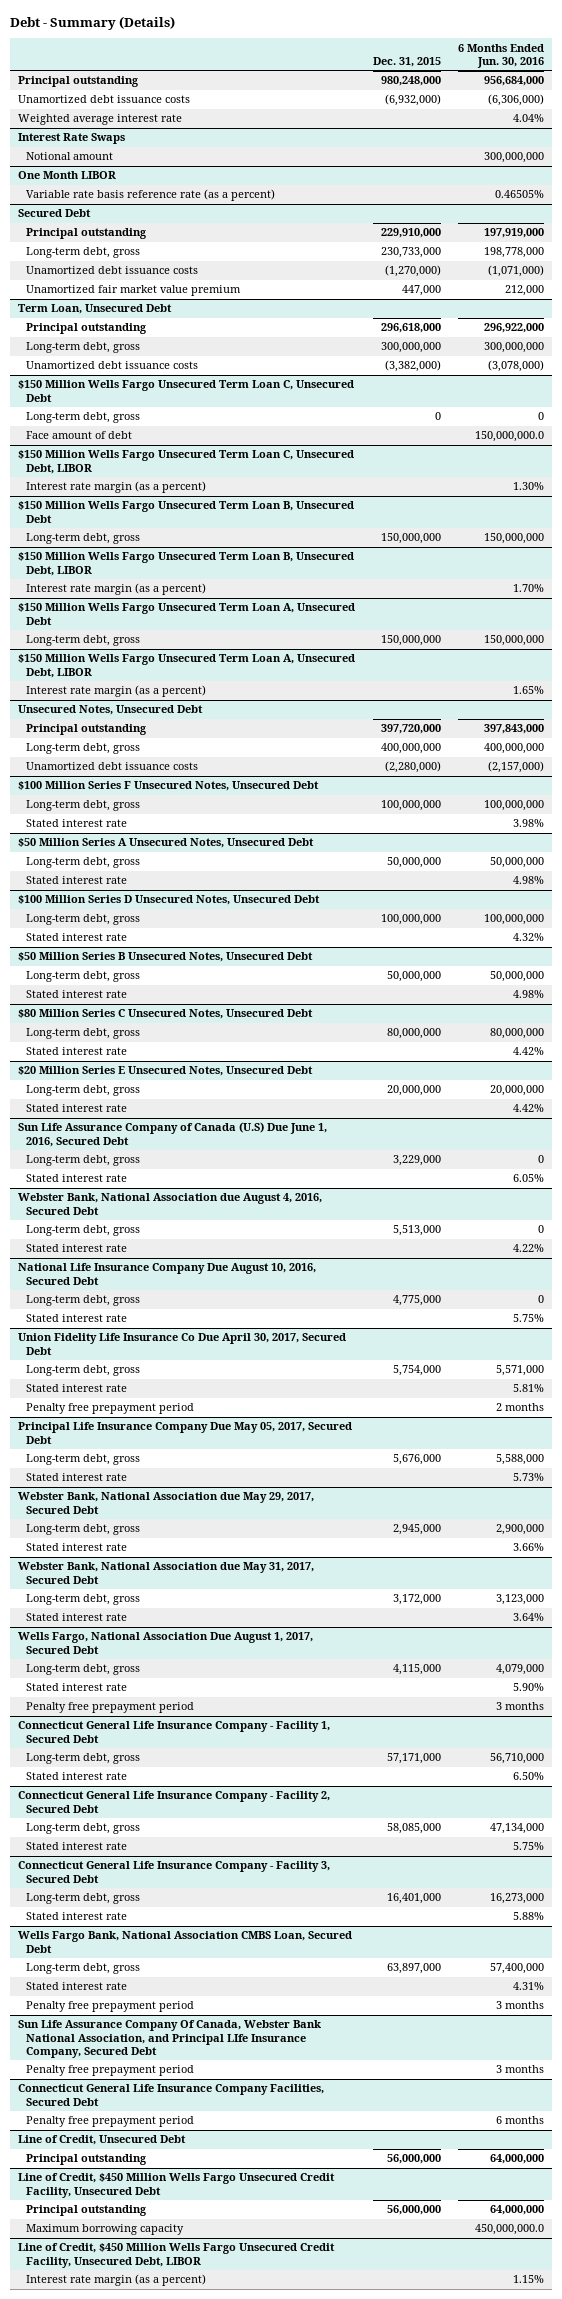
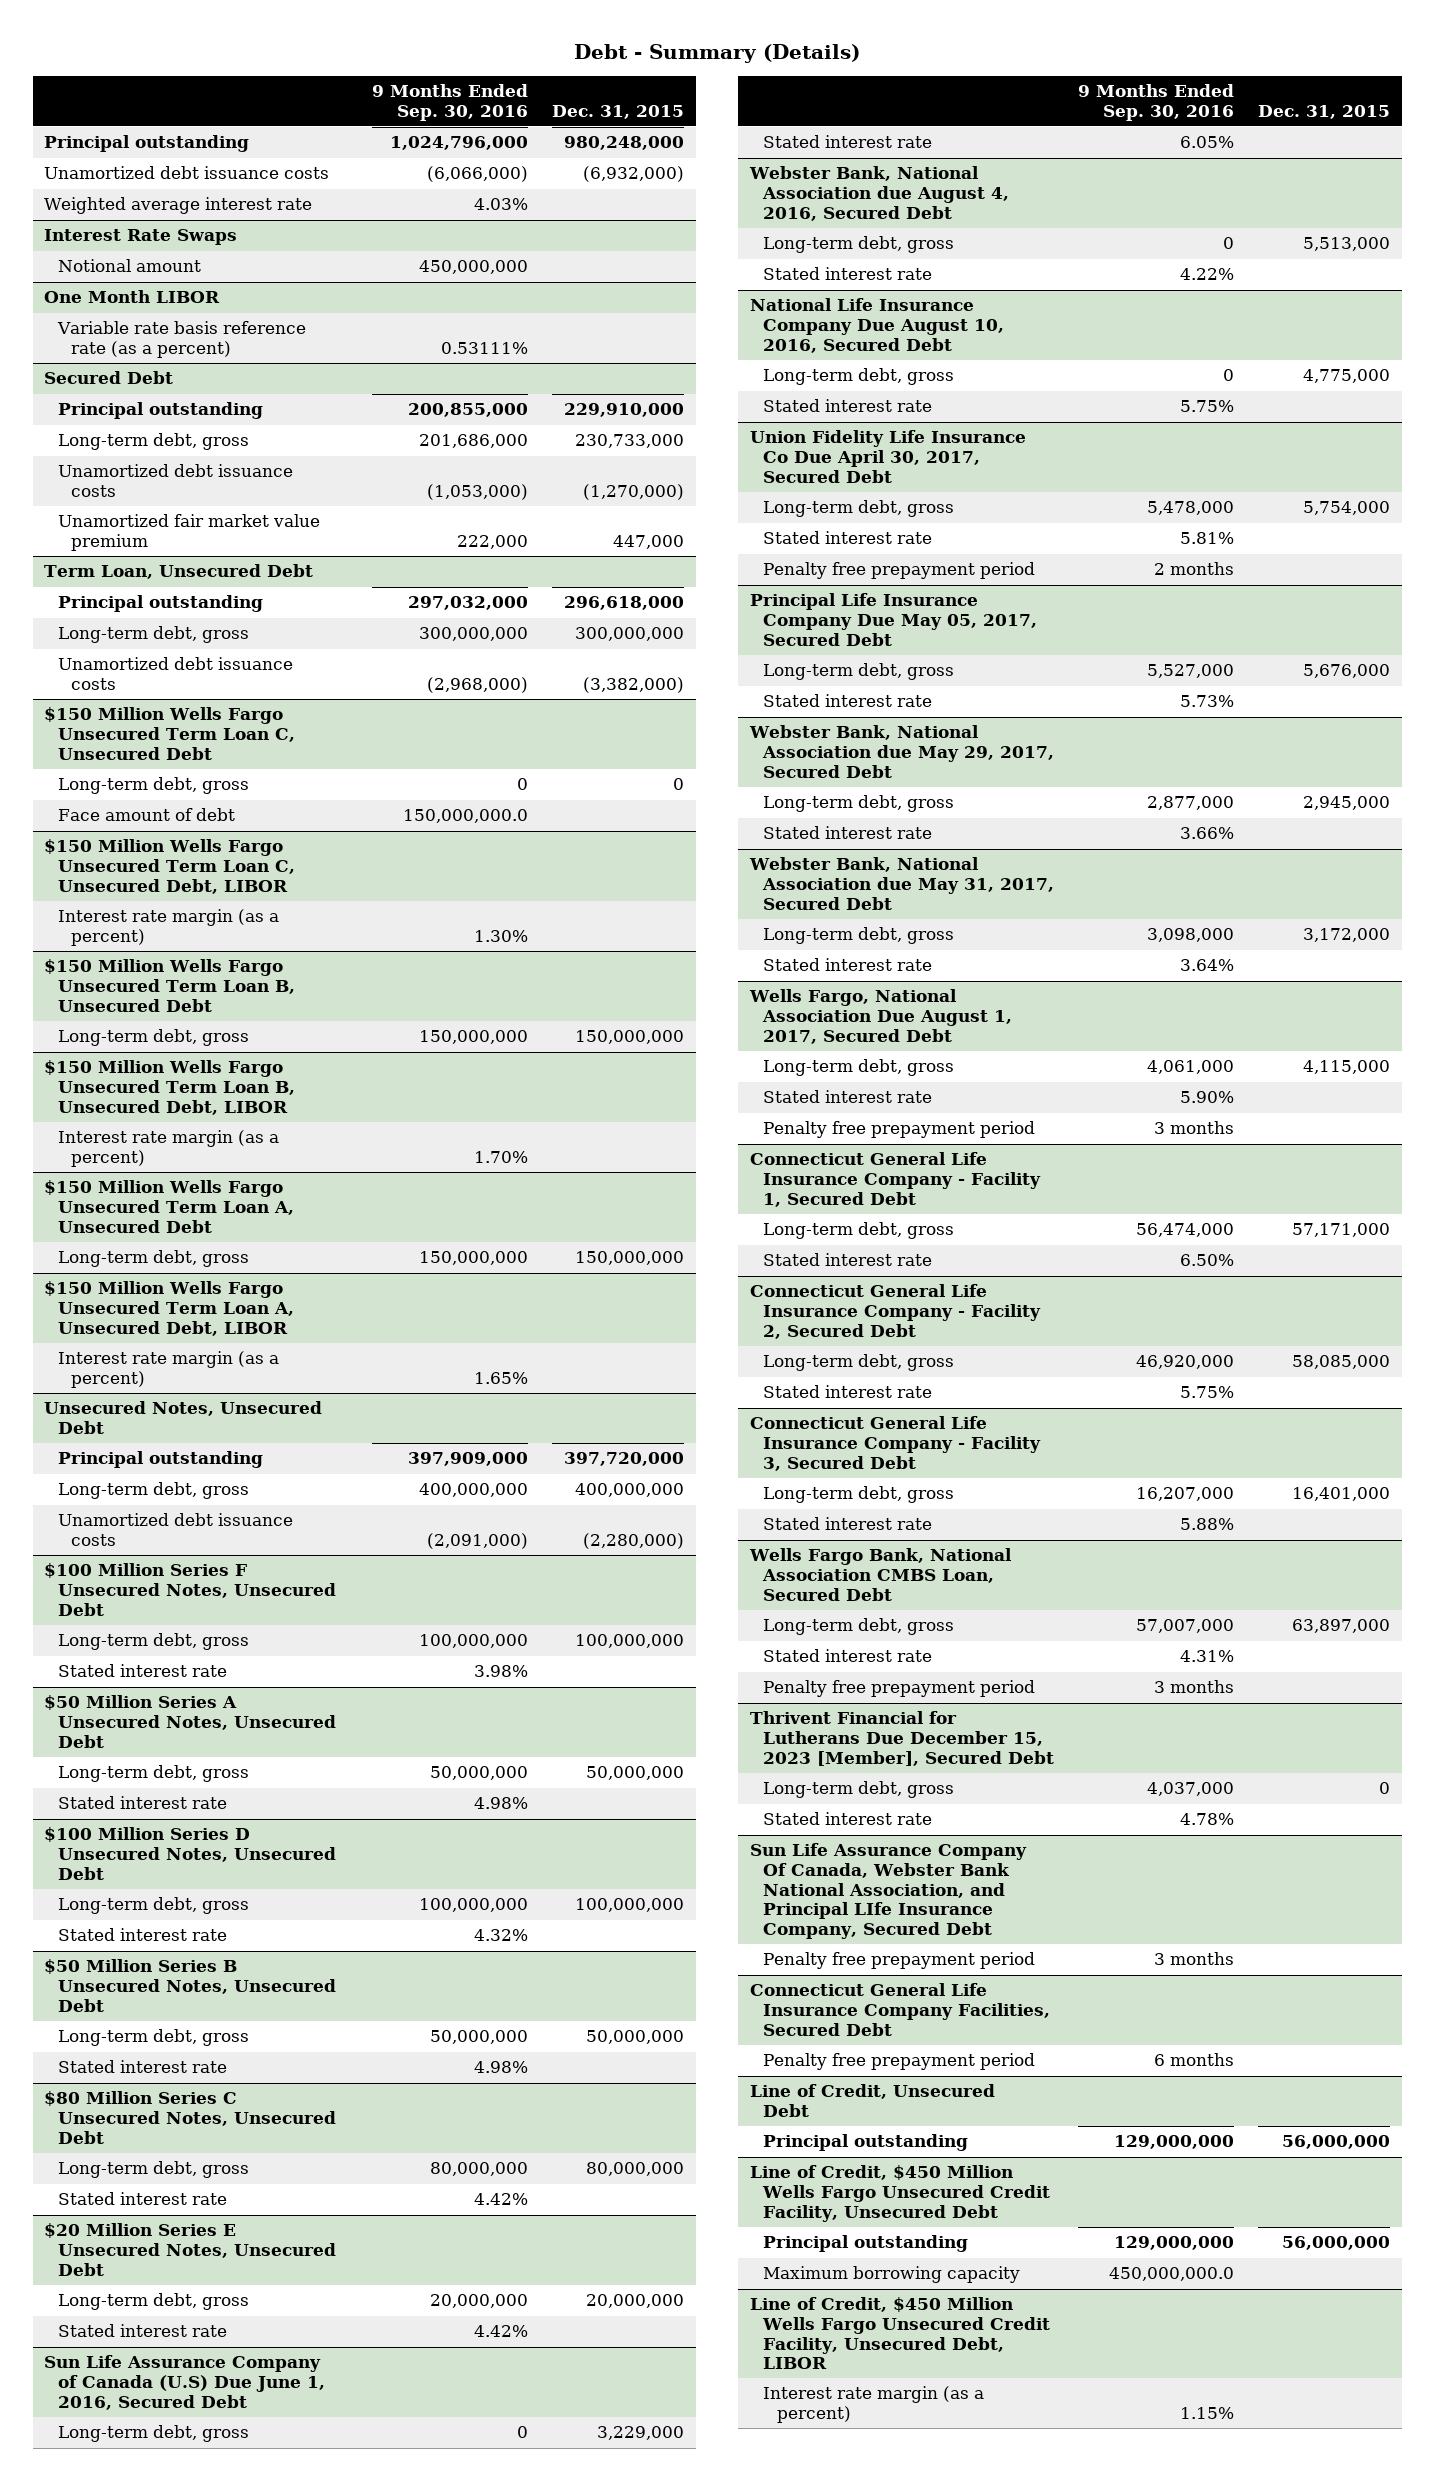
[457,43,544,68] 6 Months Ended Jun. 30, 2016 -> none
none -> [372,84,529,121] 9 Months Ended Sep. 30, 2016
none -> [750,1711,1055,1766] Thrivent Financial for Lutherans Due December 15, 2023 [Member], Secured Debt
none -> [763,1781,955,1799] Long-term debt, gross
none -> [763,1812,933,1826] Stated interest rate

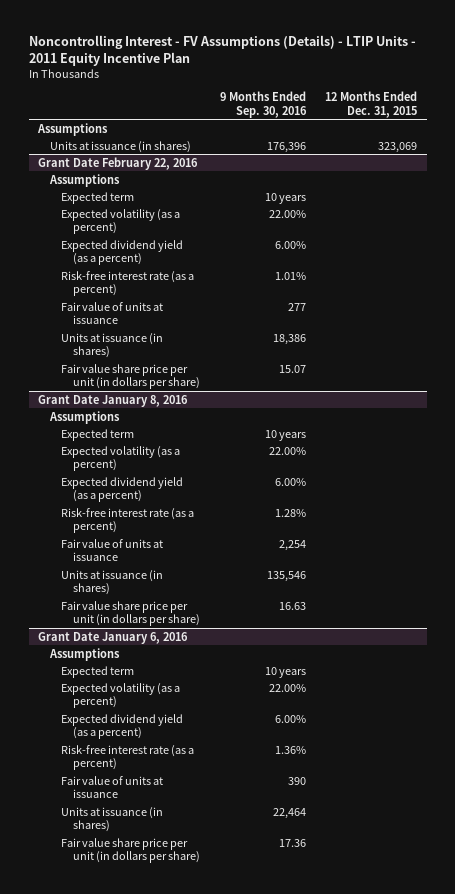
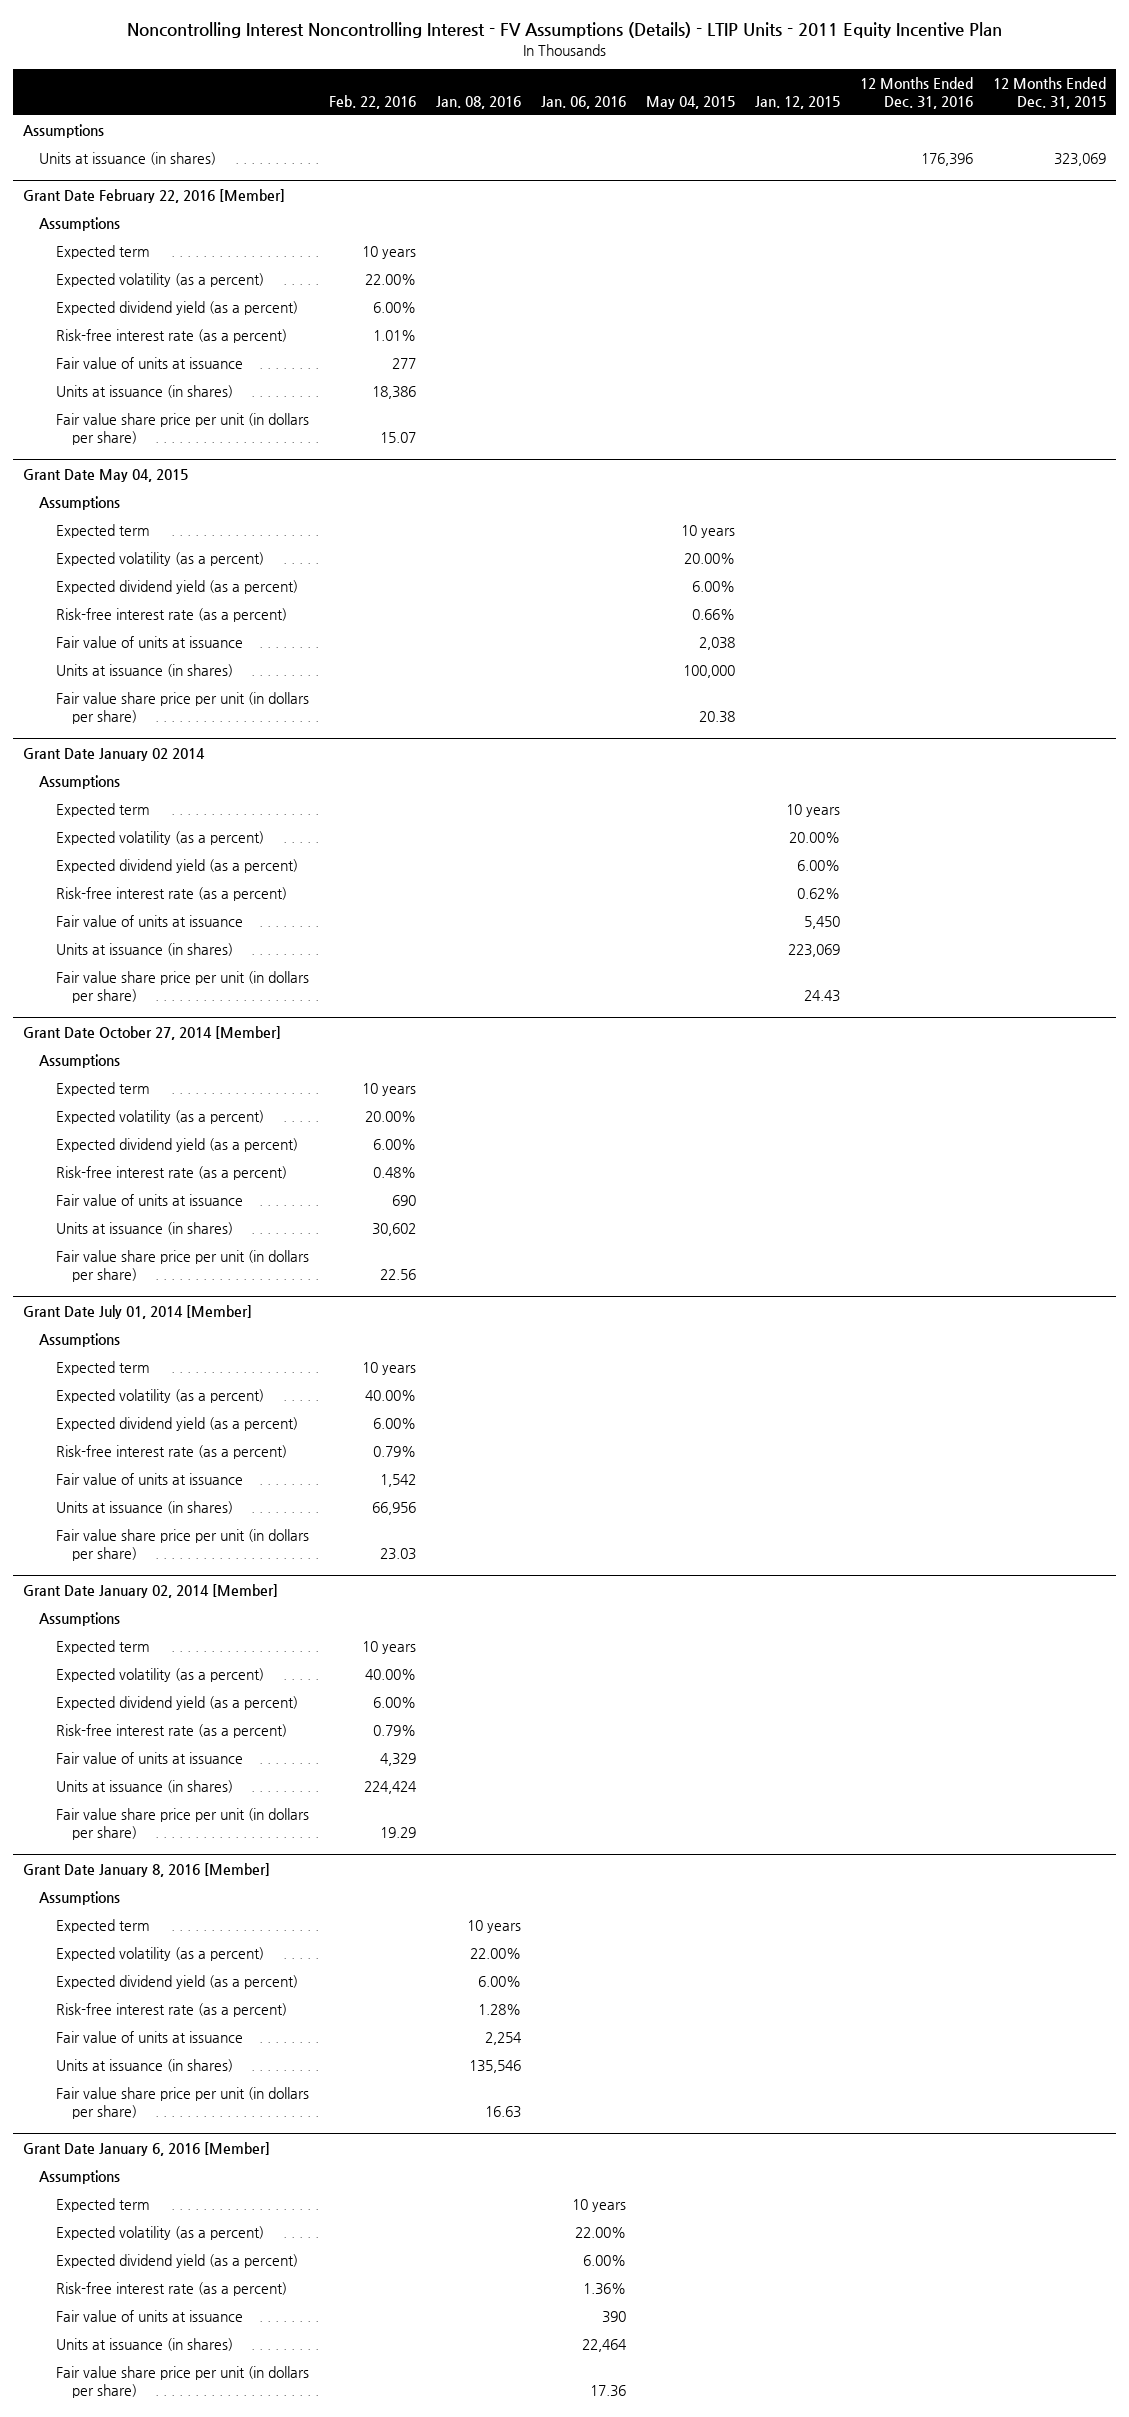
[28,34,416,66] Noncontrolling Interest - FV Assumptions (Details) - LTIP Units - 2011 Equity Incentive Plan -> [126,22,1002,39] Noncontrolling Interest Noncontrolling Interest - FV Assumptions (Details) - LTIP Units - 2011 Equity Incentive Plan
[219,91,307,118] 9 Months Ended Sep. 30, 2016 -> none
none -> [328,94,416,109] Feb. 22, 2016
none -> [435,95,521,109] Jan. 08, 2016
none -> [540,95,626,109] Jan. 06, 2016
none -> [645,95,735,109] May 04, 2015
none -> [754,95,840,109] Jan. 12, 2015
none -> [860,76,974,109] 12 Months Ended Dec. 31, 2016
[38,156,199,170] Grant Date February 22, 2016 -> [23,189,286,204] Grant Date February 22, 2016 [Member]
none -> [23,469,189,483] Grant Date May 04, 2015
none -> [39,496,121,511] Assumptions
none -> [55,524,150,539] Expected term
none -> [55,552,264,567] Expected volatility (as a percent)
none -> [55,580,298,595] Expected dividend yield (as a percent)
none -> [55,608,287,623] Risk-free interest rate (as a percent)
none -> [55,636,243,649] Fair value of units at issuance
none -> [55,664,233,678] Units at issuance (in shares)
none -> [55,692,309,724] Fair value share price per unit (in dollars per share)
none -> [23,748,206,762] Grant Date January 02 2014
none -> [39,775,121,790] Assumptions
none -> [55,803,150,818] Expected term
none -> [55,831,264,846] Expected volatility (as a percent)
none -> [55,859,298,874] Expected dividend yield (as a percent)
none -> [55,887,287,902] Risk-free interest rate (as a percent)
none -> [55,915,243,928] Fair value of units at issuance
none -> [55,943,233,957] Units at issuance (in shares)
none -> [55,971,309,1003] Fair value share price per unit (in dollars per share)
none -> [23,1026,282,1041] Grant Date October 27, 2014 [Member]
none -> [39,1054,121,1069] Assumptions
none -> [55,1082,150,1097] Expected term
none -> [55,1110,264,1125] Expected volatility (as a percent)
none -> [55,1138,298,1153] Expected dividend yield (as a percent)
none -> [55,1166,287,1181] Risk-free interest rate (as a percent)
none -> [55,1194,243,1207] Fair value of units at issuance
none -> [55,1222,233,1236] Units at issuance (in shares)
none -> [55,1250,309,1282] Fair value share price per unit (in dollars per share)
none -> [23,1305,253,1320] Grant Date July 01, 2014 [Member]
none -> [39,1333,121,1348] Assumptions
none -> [55,1361,150,1376] Expected term
none -> [55,1389,264,1404] Expected volatility (as a percent)
none -> [55,1417,298,1432] Expected dividend yield (as a percent)
none -> [55,1445,287,1460] Risk-free interest rate (as a percent)
none -> [55,1473,243,1486] Fair value of units at issuance
none -> [55,1501,233,1515] Units at issuance (in shares)
none -> [55,1529,309,1561] Fair value share price per unit (in dollars per share)
none -> [23,1584,279,1599] Grant Date January 02, 2014 [Member]
none -> [39,1612,121,1627] Assumptions
none -> [55,1640,150,1655] Expected term
none -> [55,1668,264,1683] Expected volatility (as a percent)
none -> [55,1696,298,1711] Expected dividend yield (as a percent)
none -> [55,1724,287,1739] Risk-free interest rate (as a percent)
none -> [55,1752,243,1765] Fair value of units at issuance
none -> [55,1780,233,1794] Units at issuance (in shares)
none -> [55,1808,309,1840] Fair value share price per unit (in dollars per share)
[38,394,189,407] Grant Date January 8, 2016 -> [23,1863,271,1878] Grant Date January 8, 2016 [Member]
[38,631,189,644] Grant Date January 6, 2016 -> [23,2142,271,2157] Grant Date January 6, 2016 [Member]

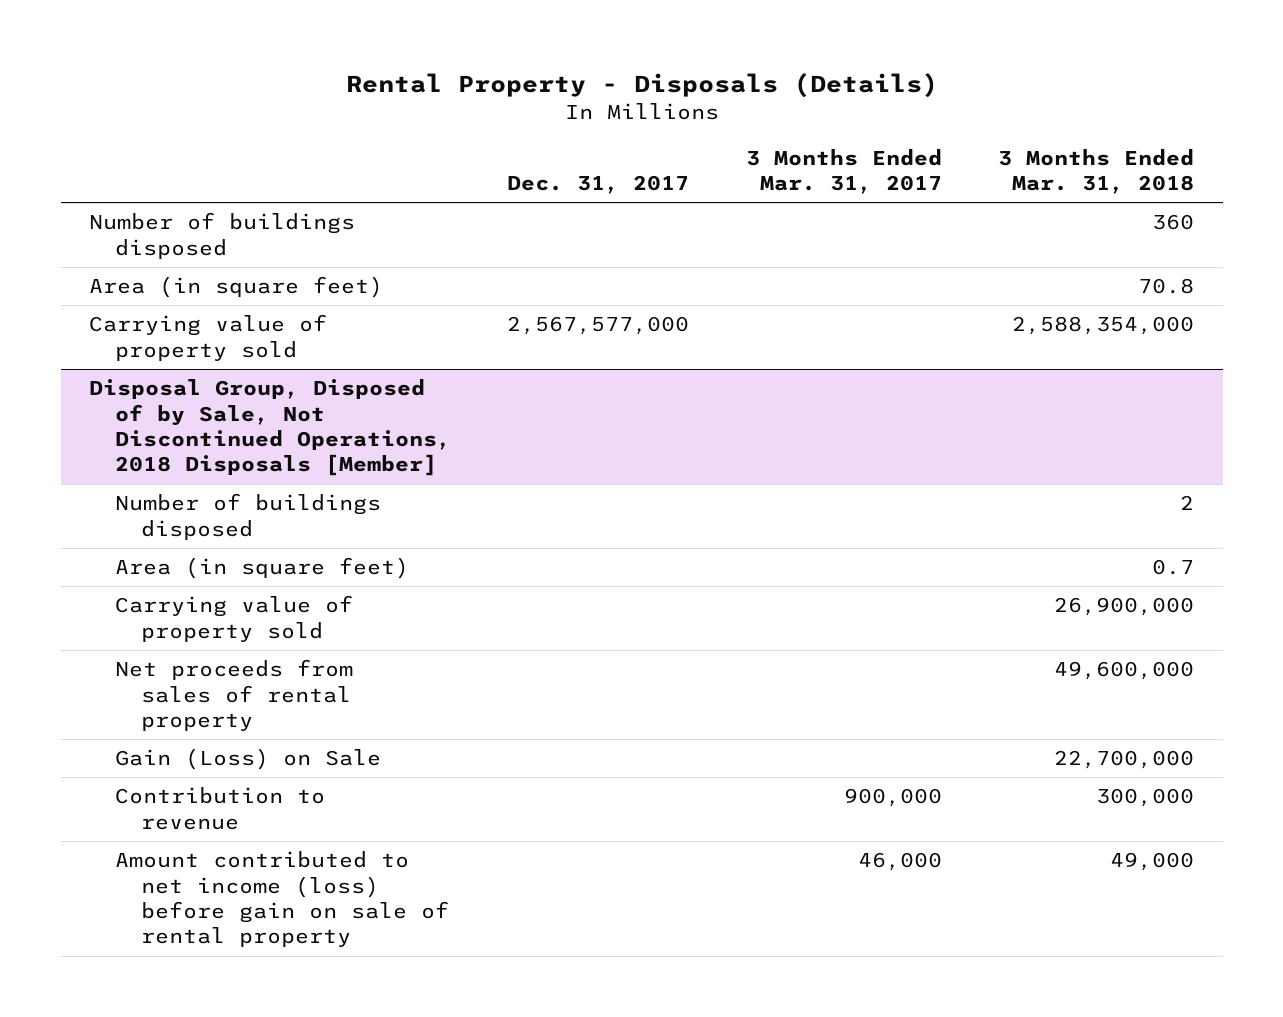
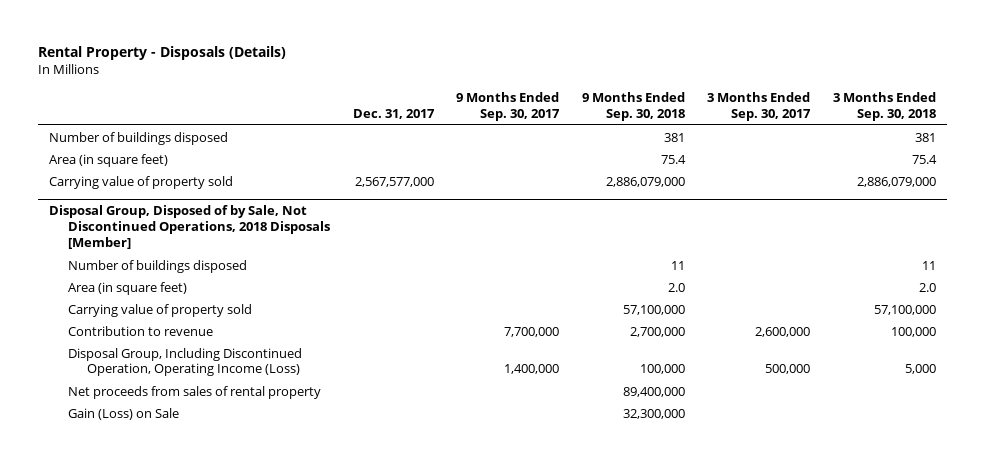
[745,148,942,195] 3 Months Ended Mar. 31, 2017 -> none
[998,148,1195,195] 3 Months Ended Mar. 31, 2018 -> none
none -> [456,91,561,121] 9 Months Ended Sep. 30, 2017
none -> [581,91,685,121] 9 Months Ended Sep. 30, 2018
none -> [707,91,812,121] 3 Months Ended Sep. 30, 2017
none -> [832,91,936,121] 3 Months Ended Sep. 30, 2018
[114,787,325,830] Contribution to revenue -> [68,325,214,336] Contribution to revenue
none -> [68,347,303,377] Disposal Group, Including Discontinued Operation, Operating Income (Loss)
[114,851,449,948] Amount contributed to net income (loss) before gain on sale of rental property -> none

